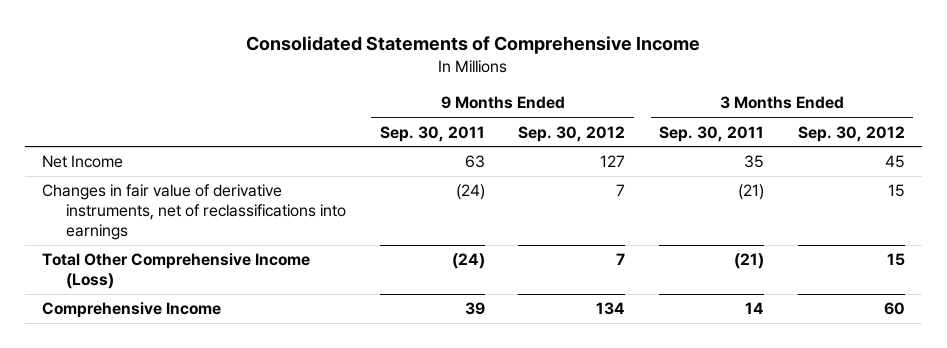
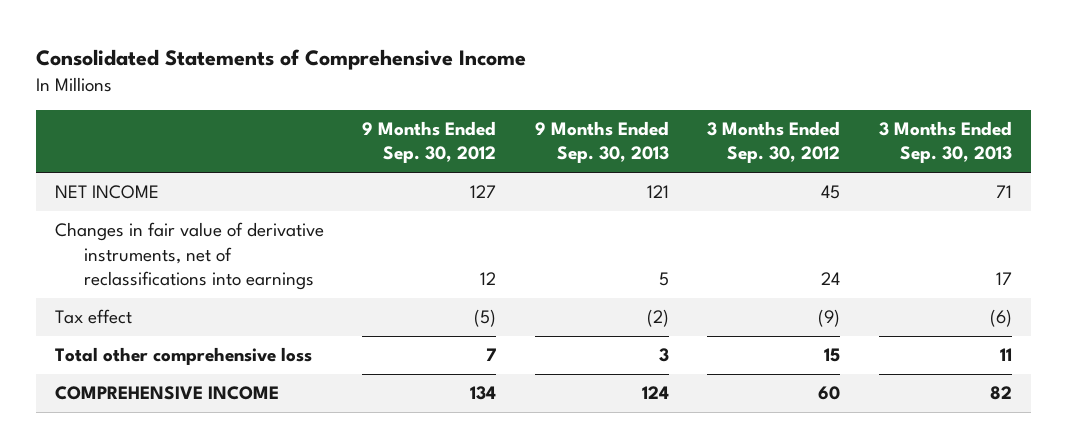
[379,125,485,142] Sep. 30, 2011 -> none
[659,125,765,142] Sep. 30, 2011 -> none
none -> [534,121,669,164] 9 Months Ended Sep. 30, 2013
none -> [878,121,1012,164] 3 Months Ended Sep. 30, 2013
[41,155,123,169] Net Income -> [54,185,159,200] NET INCOME
[616,184,626,197] 7 -> [480,271,497,285] 12
[888,184,906,198] 15 -> [821,271,841,285] 24
none -> [54,309,132,325] Tax effect
[41,253,310,290] Total Other Comprehensive Income (Loss) -> [54,347,312,366] Total other comprehensive loss
[41,302,221,319] Comprehensive Income -> [54,386,279,401] COMPREHENSIVE INCOME

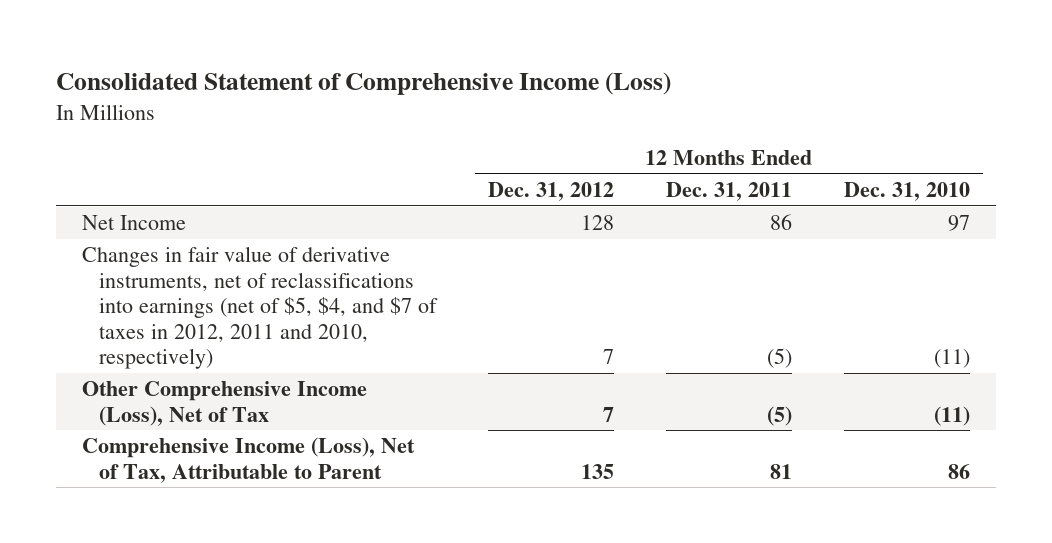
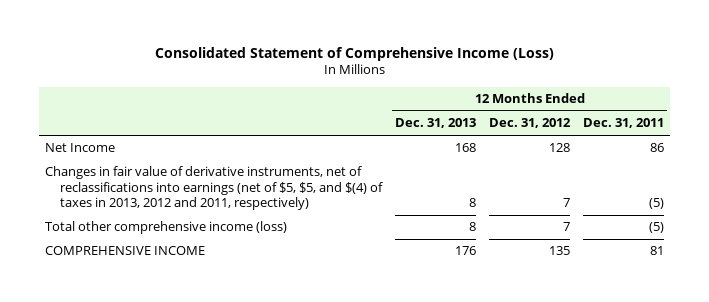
[843,182,970,202] Dec. 31, 2010 -> none
none -> [395,118,477,129] Dec. 31, 2013
[81,246,439,370] Changes in fair value of derivative instruments, net of reclassifications into earnings (net of $5, $4, and $7 of taxes in 2012, 2011 and 2010, respectively) -> [45,166,384,210] Changes in fair value of derivative instruments, net of reclassifications into earnings (net of $5, $5, and $(4) of taxes in 2013, 2012 and 2011, respectively)
[81,381,367,426] Other Comprehensive Income (Loss), Net of Tax -> [45,221,288,235] Total other comprehensive income (loss)
[81,437,415,483] Comprehensive Income (Loss), Net of Tax, Attributable to Parent -> [45,246,206,256] COMPREHENSIVE INCOME

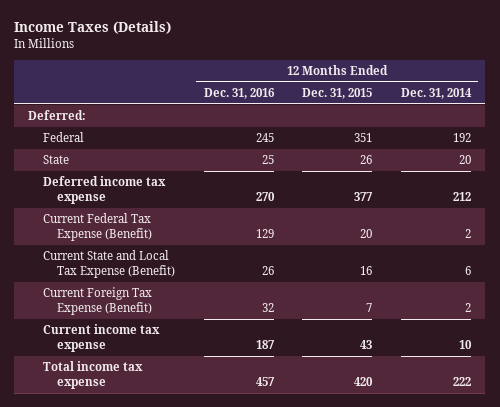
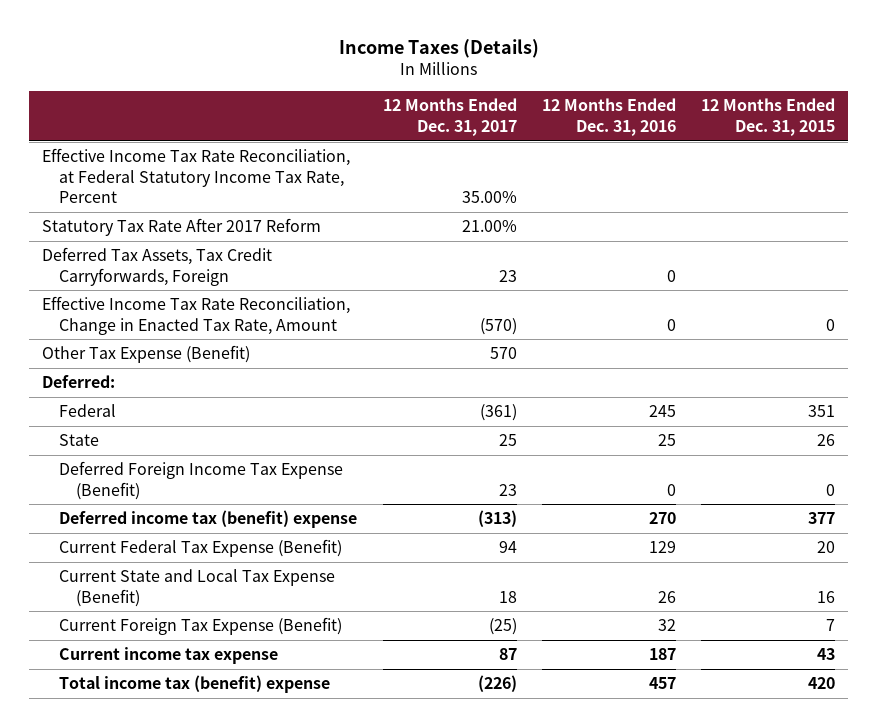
[401,87,473,99] Dec. 31, 2014 -> none
none -> [382,98,517,136] 12 Months Ended Dec. 31, 2017
none -> [41,148,350,203] Effective Income Tax Rate Reconciliation, at Federal Statutory Income Tax Rate, Percent
none -> [41,218,321,237] Statutory Tax Rate After 2017 Reform
none -> [41,247,272,286] Deferred Tax Assets, Tax Credit Carryforwards, Foreign
none -> [41,296,350,335] Effective Income Tax Rate Reconciliation, Change in Enacted Tax Rate, Amount
none -> [41,345,250,364] Other Tax Expense (Benefit)
none -> [59,461,344,500] Deferred Foreign Income Tax Expense (Benefit)
[42,176,166,205] Deferred income tax expense -> [59,510,358,529] Deferred income tax (benefit) expense
[42,361,143,390] Total income tax expense -> [59,675,331,694] Total income tax (benefit) expense

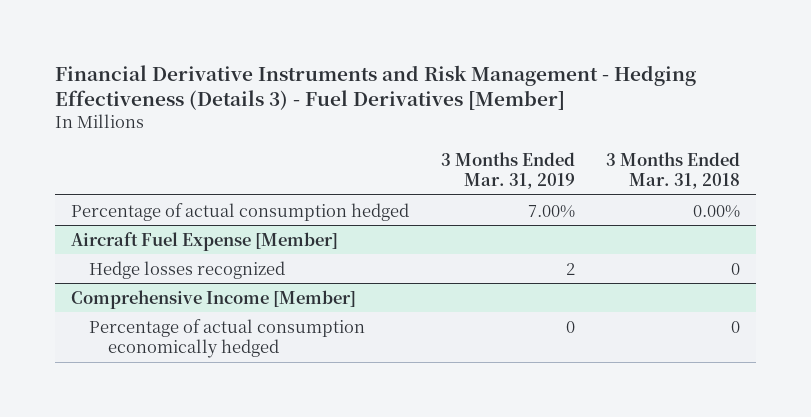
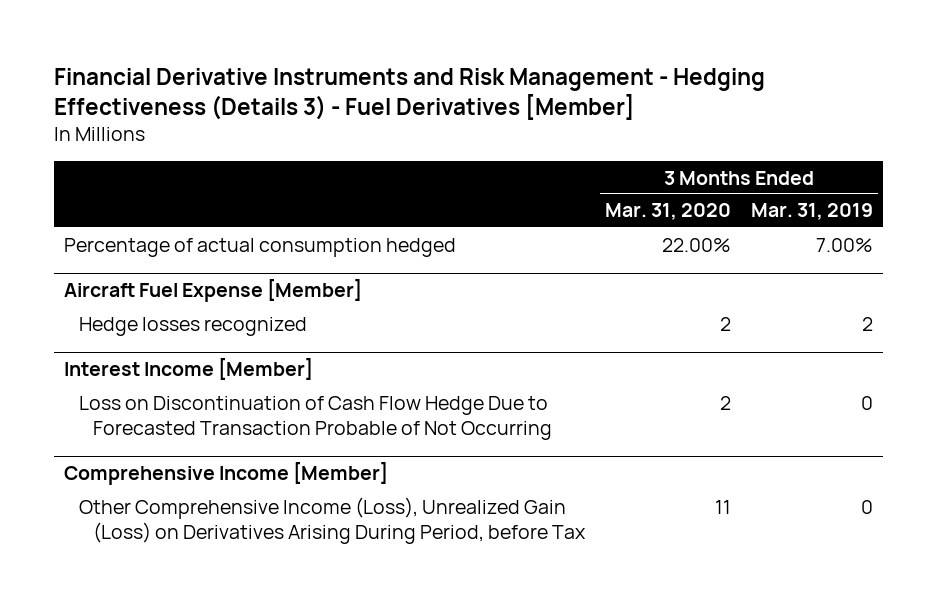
[606,151,741,190] 3 Months Ended Mar. 31, 2018 -> none
none -> [605,203,732,221] Mar. 31, 2020
none -> [64,358,314,381] Interest Income [Member]
none -> [78,395,553,440] Loss on Discontinuation of Cash Flow Hedge Due to Forecasted Transaction Probable of Not Occurring
[89,318,366,359] Percentage of actual consumption economically hedged -> [78,496,587,544] Other Comprehensive Income (Loss), Unrealized Gain (Loss) on Derivatives Arising During Period, before Tax

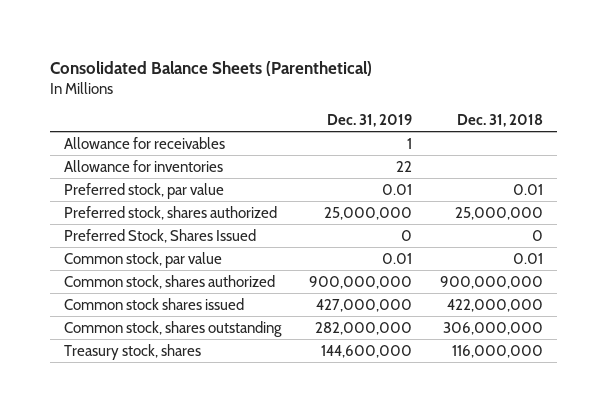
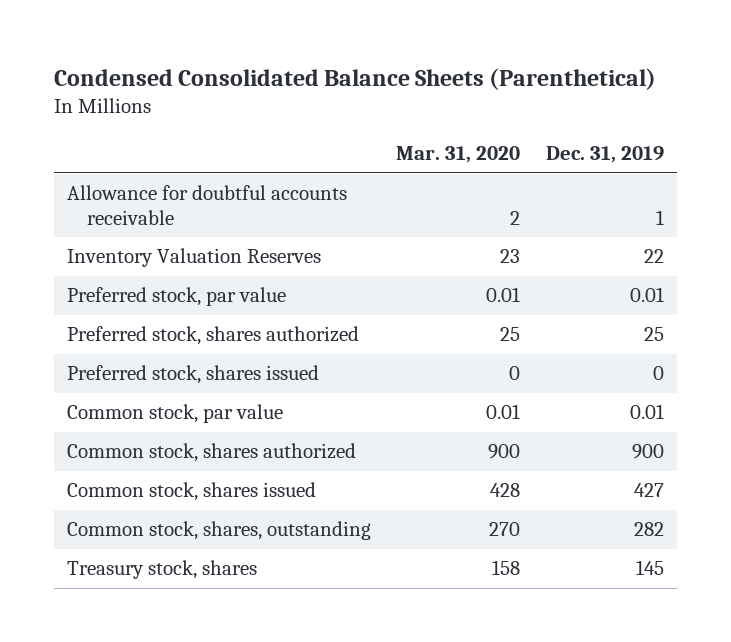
[50,60,373,76] Consolidated Balance Sheets (Parenthetical) -> [53,67,656,90] Condensed Consolidated Balance Sheets (Parenthetical)
[457,114,544,128] Dec. 31, 2018 -> none
none -> [396,146,521,164] Mar. 31, 2020
[64,136,226,149] Allowance for receivables -> [66,185,347,225] Allowance for doubtful accounts receivable
[64,159,224,172] Allowance for inventories -> [66,248,321,268] Inventory Valuation Reserves
[324,206,413,220] 25,000,000 -> [644,327,665,342] 25
[64,228,257,243] Preferred Stock, Shares Issued -> [66,365,319,385] Preferred stock, shares issued
[309,275,413,289] 900,000,000 -> [632,444,665,460] 900
[64,297,245,310] Common stock shares issued -> [66,482,316,502] Common stock, shares issued
[316,298,413,312] 427,000,000 -> [634,483,665,498] 427
[64,320,283,337] Common stock, shares outstanding -> [66,521,371,541] Common stock, shares, outstanding
[315,321,413,335] 282,000,000 -> [634,522,665,537] 282
[321,344,413,358] 144,600,000 -> [636,560,665,576] 145

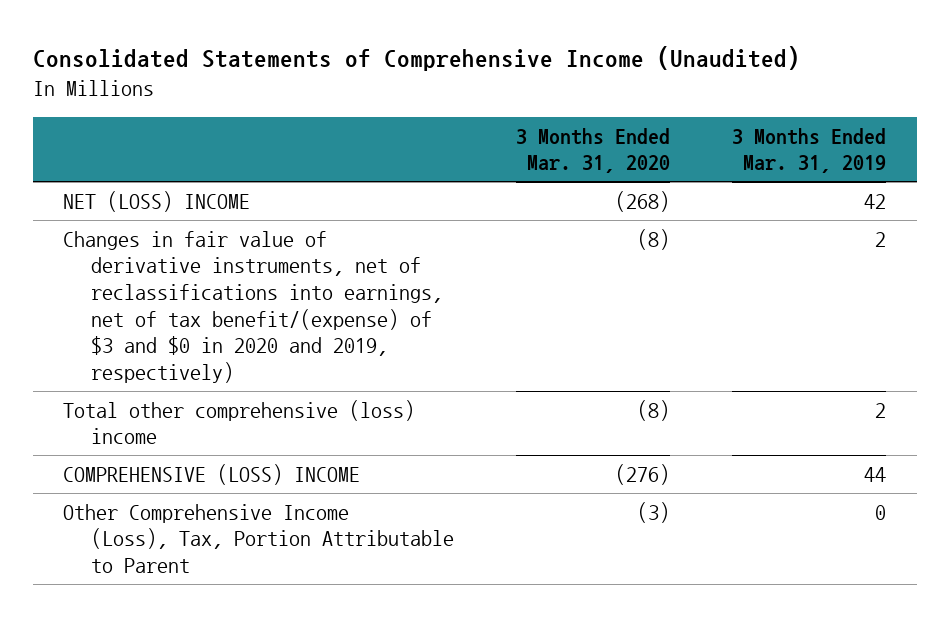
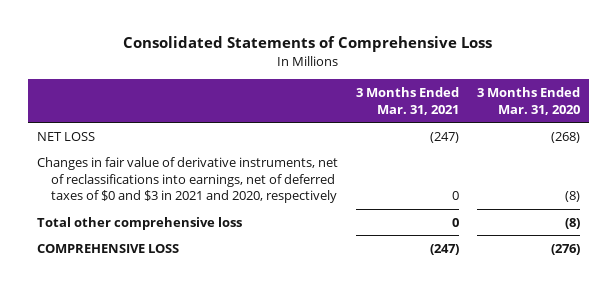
[32,46,800,72] Consolidated Statements of Comprehensive Income (Unaudited) -> [123,36,493,53] Consolidated Statements of Comprehensive Loss
[731,127,886,174] 3 Months Ended Mar. 31, 2019 -> none
none -> [355,87,459,115] 3 Months Ended Mar. 31, 2021
[63,503,455,574] Other Comprehensive Income (Loss), Tax, Portion Attributable to Parent -> none
[63,190,251,212] NET (LOSS) INCOME -> [36,131,95,141] NET LOSS
[63,230,444,384] Changes in fair value of derivative instruments, net of reclassifications into earnings, net of tax benefit/(expense) of $3 and $0 in 2020 and 2019, respectively) -> [36,156,338,204] Changes in fair value of derivative instruments, net of reclassifications into earnings, net of deferred taxes of $0 and $3 in 2021 and 2020, respectively
[63,399,416,445] Total other comprehensive (loss) income -> [36,216,242,230] Total other comprehensive loss
[63,463,361,485] COMPREHENSIVE (LOSS) INCOME -> [36,243,179,253] COMPREHENSIVE LOSS

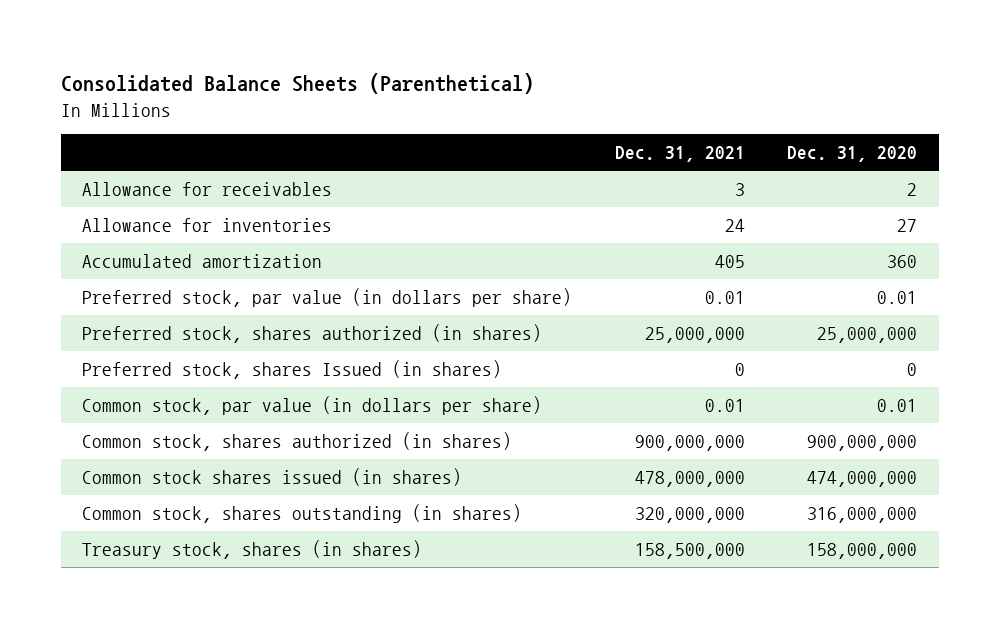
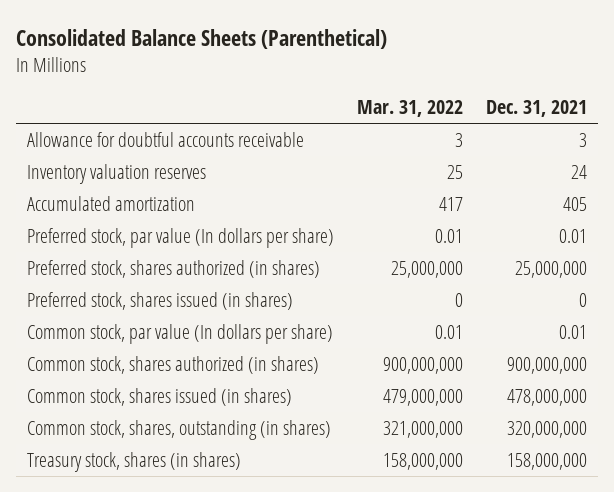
[787,146,918,163] Dec. 31, 2020 -> none
none -> [357,100,464,118] Mar. 31, 2022
[82,181,333,196] Allowance for receivables -> [27,131,305,147] Allowance for doubtful accounts receivable
[82,217,333,232] Allowance for inventories -> [27,163,207,184] Inventory valuation reserves
[82,287,573,307] Preferred stock, par value (in dollars per share) -> [27,227,335,248] Preferred stock, par value (In dollars per share)
[82,359,503,379] Preferred stock, shares Issued (in shares) -> [27,291,294,310] Preferred stock, shares issued (in shares)
[82,395,543,415] Common stock, par value (in dollars per share) -> [27,323,334,344] Common stock, par value (In dollars per share)
[82,467,463,486] Common stock shares issued (in shares) -> [27,387,293,406] Common stock, shares issued (in shares)
[82,503,523,523] Common stock, shares outstanding (in shares) -> [27,419,332,440] Common stock, shares, outstanding (in shares)
[634,542,745,559] 158,500,000 -> [507,452,588,470] 158,000,000

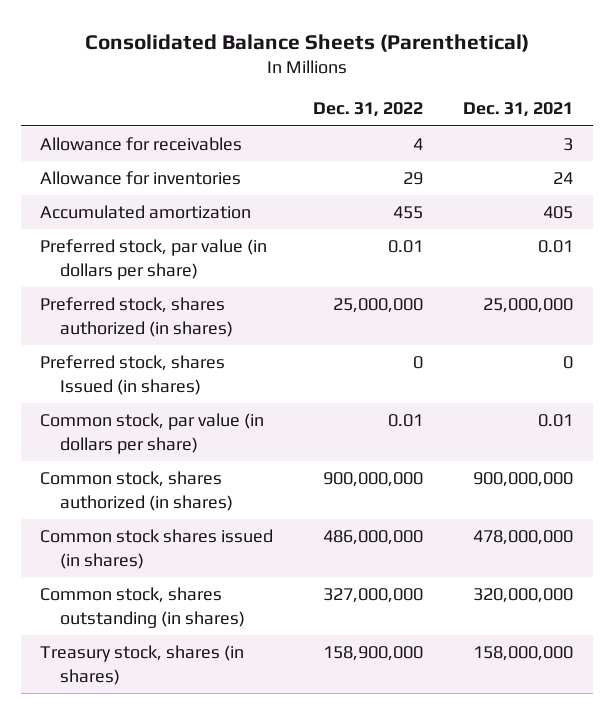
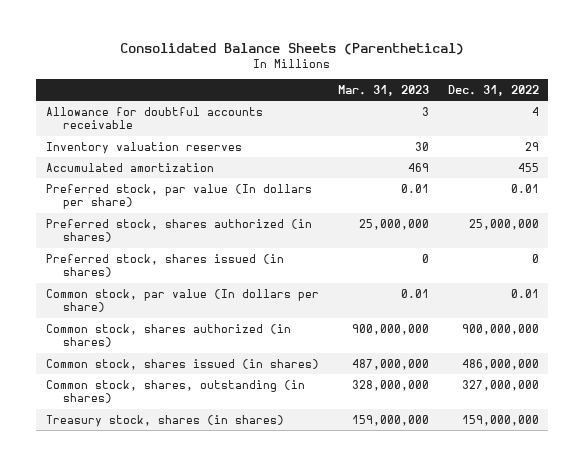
[462,102,573,118] Dec. 31, 2021 -> none
none -> [337,84,429,96] Mar. 31, 2023
[40,137,243,152] Allowance for receivables -> [45,106,263,130] Allowance for doubtful accounts receivable
[40,171,242,186] Allowance for inventories -> [45,141,242,154] Inventory valuation reserves
[40,239,268,280] Preferred stock, par value (in dollars per share) -> [45,183,312,210] Preferred stock, par value (In dollars per share)
[40,355,226,395] Preferred stock, shares Issued (in shares) -> [45,253,284,278] Preferred stock, shares issued (in shares)
[40,413,265,454] Common stock, par value (in dollars per share) -> [45,288,319,313] Common stock, par value (In dollars per share)
[40,529,274,569] Common stock shares issued (in shares) -> [45,358,319,370] Common stock, shares issued (in shares)
[40,587,246,628] Common stock, shares outstanding (in shares) -> [45,379,305,404] Common stock, shares, outstanding (in shares)
[323,646,424,662] 158,900,000 -> [461,414,539,426] 159,000,000

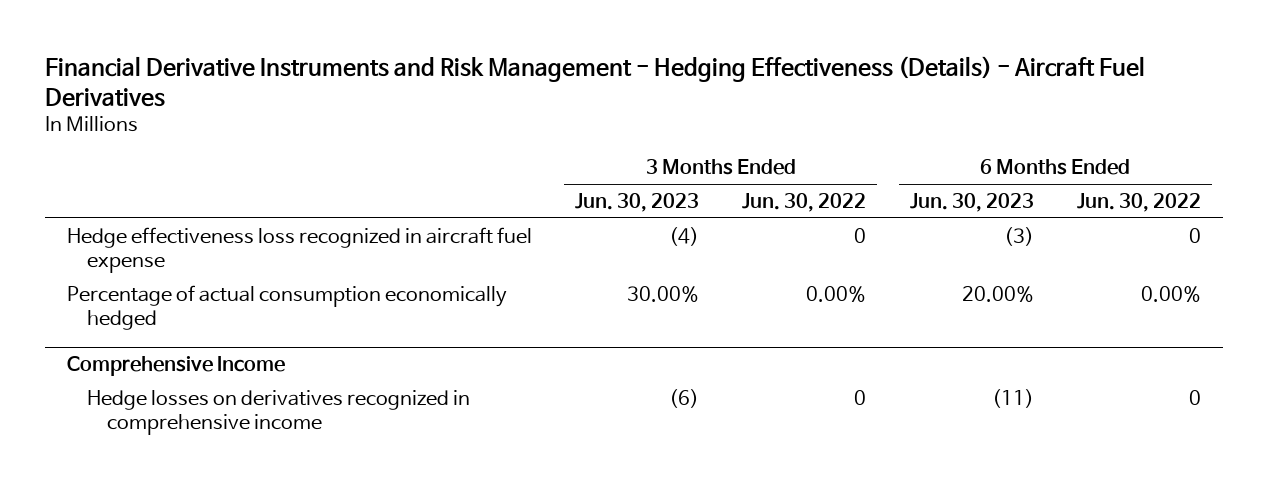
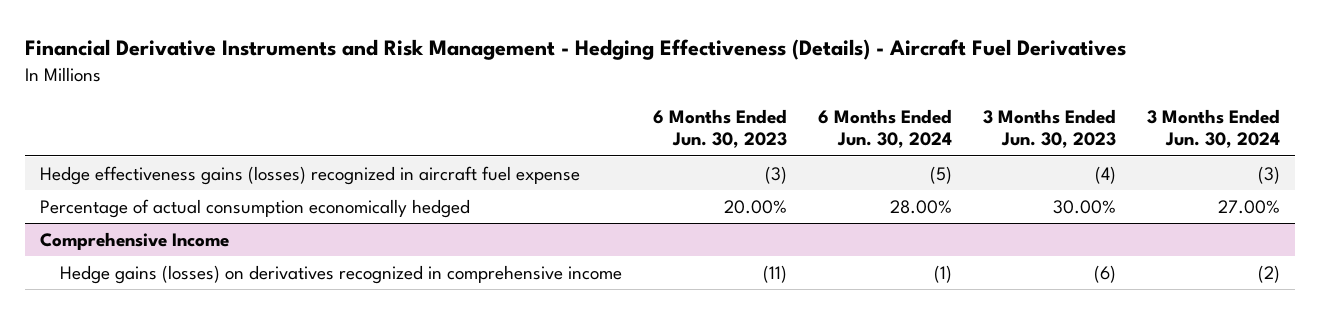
[742,192,867,212] Jun. 30, 2022 -> none
[1077,192,1202,212] Jun. 30, 2022 -> none
none -> [817,108,952,149] 6 Months Ended Jun. 30, 2024
none -> [1146,108,1280,149] 3 Months Ended Jun. 30, 2024
[66,226,532,274] Hedge effectiveness loss recognized in aircraft fuel expense -> [40,165,581,185] Hedge effectiveness gains (losses) recognized in aircraft fuel expense
[86,389,470,436] Hedge losses on derivatives recognized in comprehensive income -> [60,264,623,284] Hedge gains (losses) on derivatives recognized in comprehensive income

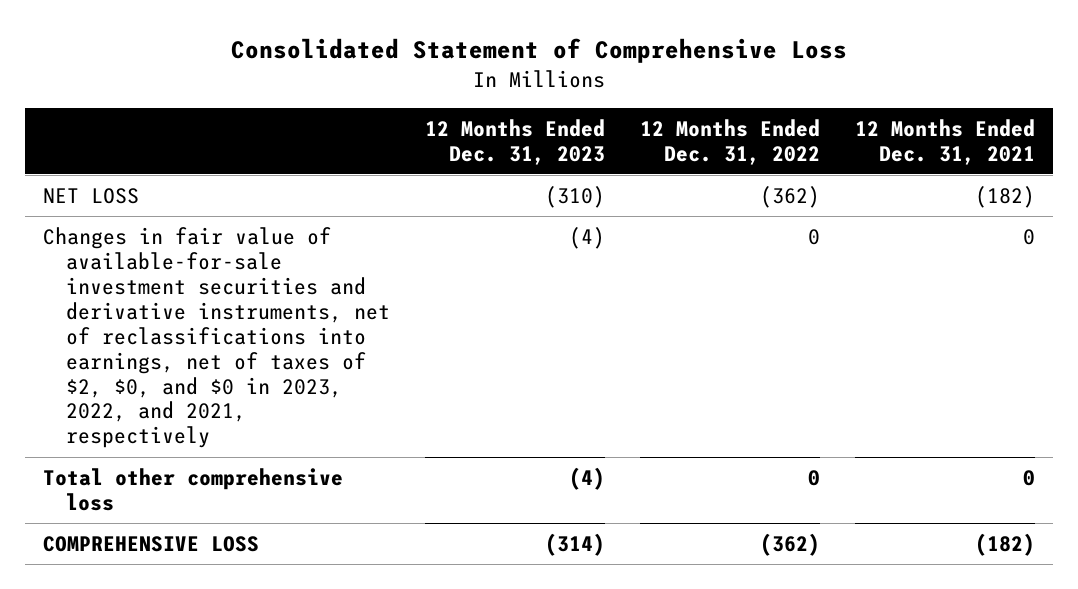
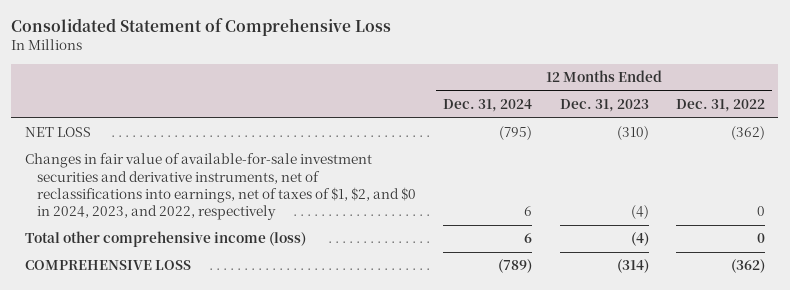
[855,118,1036,165] 12 Months Ended Dec. 31, 2021 -> none
none -> [443,99,533,113] Dec. 31, 2024
[42,227,390,449] Changes in fair value of available-for-sale investment securities and derivative instruments, net of reclassifications into earnings, net of taxes of $2, $0, and $0 in 2023, 2022, and 2021, respectively -> [24,153,416,221] Changes in fair value of available-for-sale investment securities and derivative instruments, net of reclassifications into earnings, net of taxes of $1, $2, and $0 in 2024, 2023, and 2022, respectively
[42,468,343,511] Total other comprehensive loss -> [24,231,306,248] Total other comprehensive income (loss)

